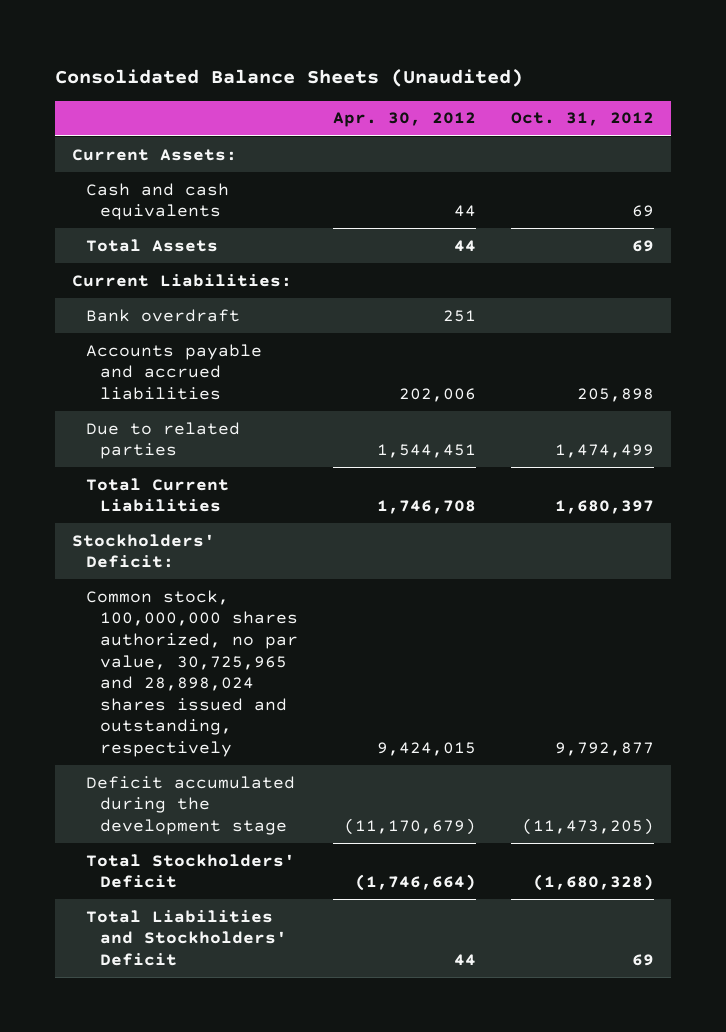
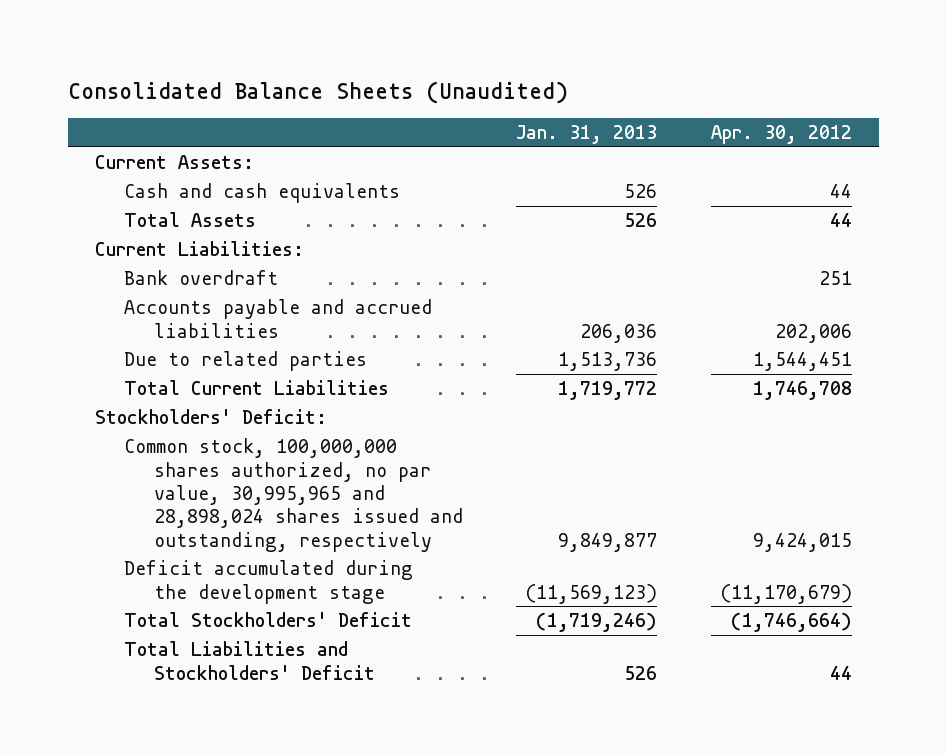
[510,112,654,127] Oct. 31, 2012 -> none
none -> [516,125,658,145] Jan. 31, 2013
[86,589,299,758] Common stock, 100,000,000 shares authorized, no par value, 30,725,965 and 28,898,024 shares issued and outstanding, respectively -> [124,438,463,552] Common stock, 100,000,000 shares authorized, no par value, 30,995,965 and 28,898,024 shares issued and outstanding, respectively

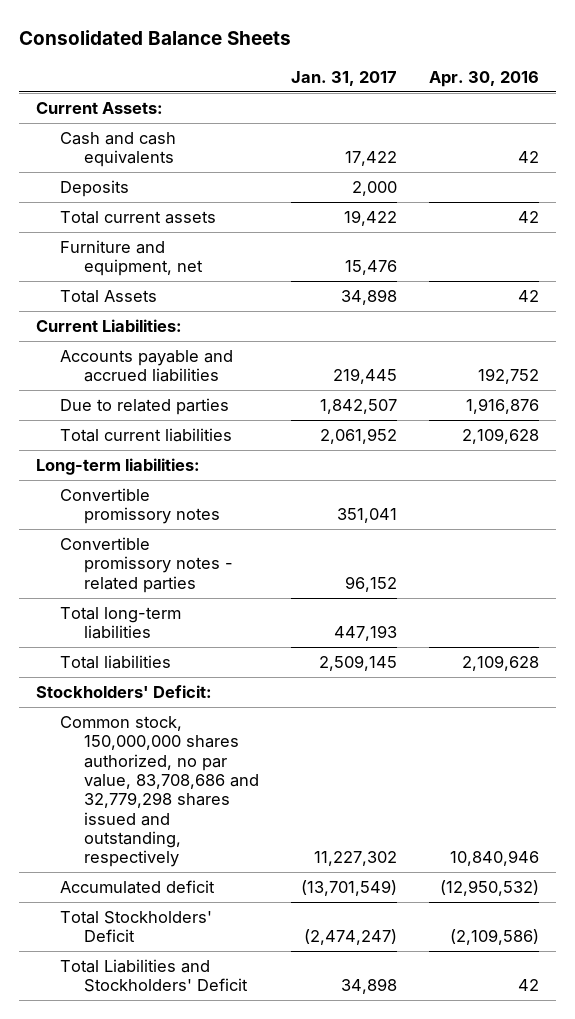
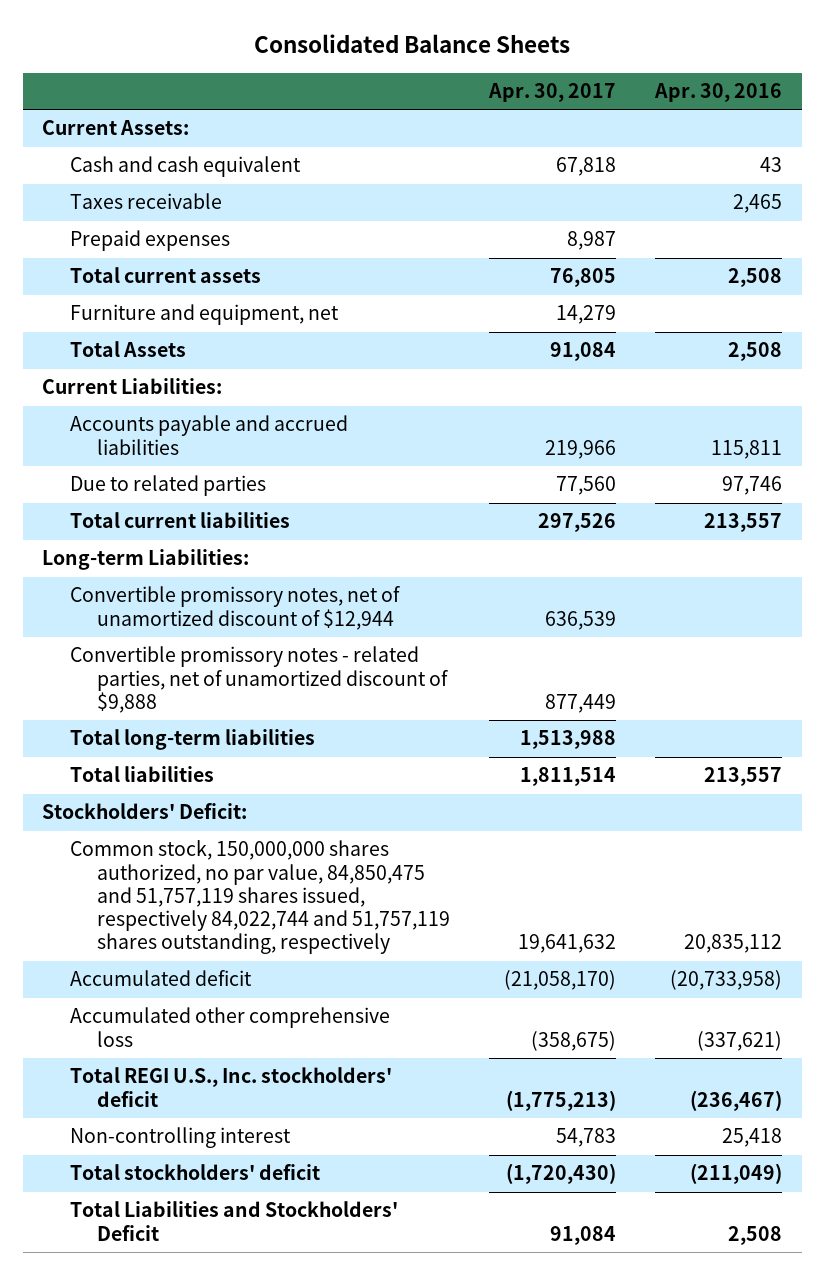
[291,70,398,86] Jan. 31, 2017 -> none
none -> [488,83,617,103] Apr. 30, 2017
[59,180,129,198] Deposits -> none
[59,132,176,168] Cash and cash equivalents -> [69,156,301,178] Cash and cash equivalent
[518,151,540,164] 42 -> [760,157,783,173] 43
none -> [69,193,222,210] Taxes receivable
none -> [69,230,230,252] Prepaid expenses
[518,211,540,224] 42 -> [728,268,783,288] 2,508
[518,290,540,303] 42 -> [728,342,783,362] 2,508
[478,368,540,385] 192,752 -> [711,439,783,459] 115,811
[466,398,540,415] 1,916,876 -> [722,476,783,496] 97,746
[462,428,540,445] 2,109,628 -> [704,513,783,533] 213,557
[35,458,200,476] Long-term liabilities: -> [42,549,250,571] Long-term Liabilities:
[59,488,220,525] Convertible promissory notes -> [69,586,400,630] Convertible promissory notes, net of unamortized discount of $12,944
[59,537,233,593] Convertible promissory notes - related parties -> [69,646,449,713] Convertible promissory notes - related parties, net of unamortized discount of $9,888
[462,655,540,672] 2,109,628 -> [704,767,783,787] 213,557
[59,716,259,868] Common stock, 150,000,000 shares authorized, no par value, 83,708,686 and 32,779,298 shares issued and outstanding, respectively -> [69,840,451,955] Common stock, 150,000,000 shares authorized, no par value, 84,850,475 and 51,757,119 shares issued, respectively 84,022,744 and 51,757,119 shares outstanding, respectively
[450,850,540,867] 10,840,946 -> [684,934,783,954] 20,835,112
[440,880,540,897] (12,950,532) -> [670,970,783,991] (20,733,958)
none -> [69,1007,390,1047] Accumulated other comprehensive loss
[59,911,212,943] Total Stockholders' Deficit -> [69,1067,392,1107] Total REGI U.S., Inc. stockholders' deficit
[450,929,540,946] (2,109,586) -> [690,1089,783,1111] (236,467)
none -> [69,1127,291,1149] Non-controlling interest
none -> [69,1164,320,1181] Total stockholders' deficit
[518,979,540,992] 42 -> [728,1225,783,1245] 2,508

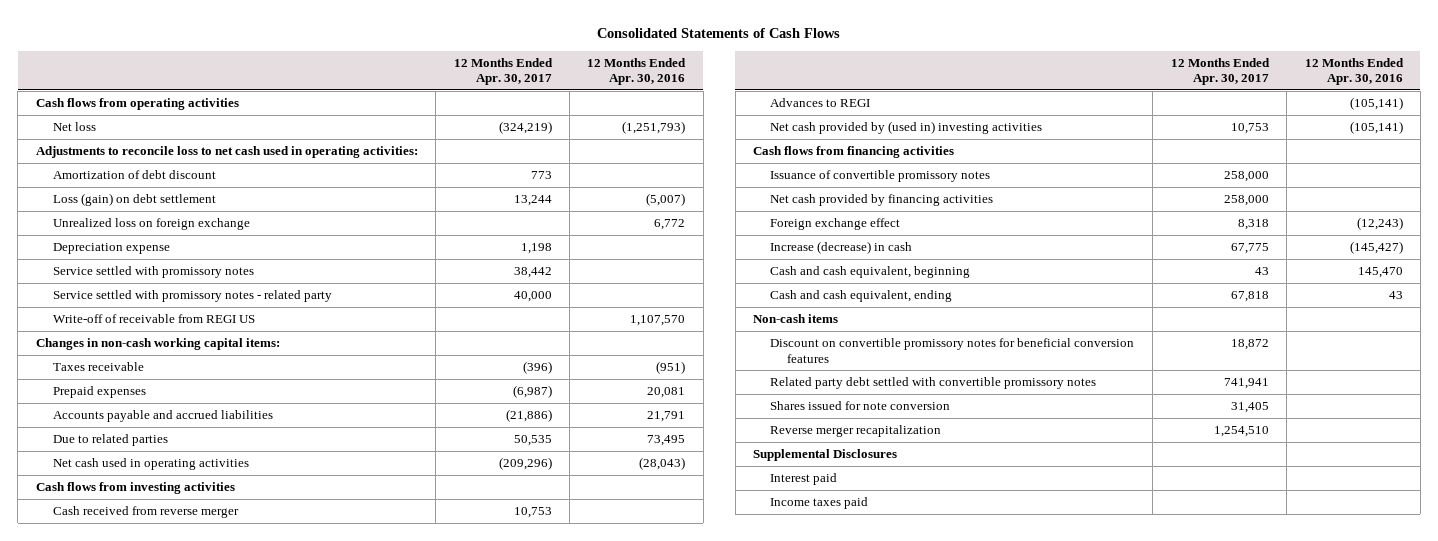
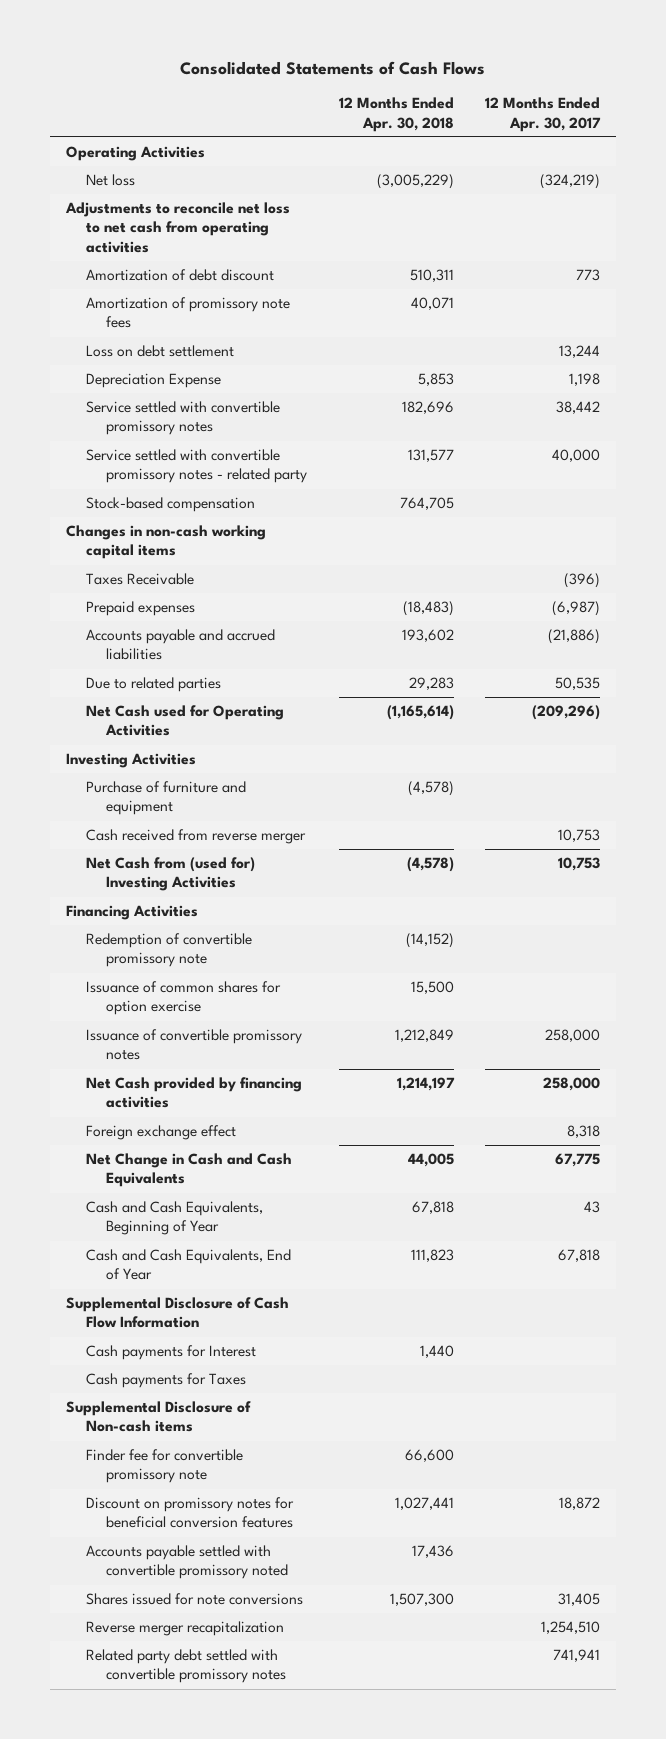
[587,57,687,86] 12 Months Ended Apr. 30, 2016 -> none
none -> [338,97,454,132] 12 Months Ended Apr. 30, 2018
[35,97,239,110] Cash flows from operating activities -> [65,146,205,162] Operating Activities
[35,145,418,158] Adjustments to reconcile loss to net cash used in operating activities: -> [64,202,290,253] Adjustments to reconcile net loss to net cash from operating activities
[52,217,250,230] Unrealized loss on foreign exchange -> none
[52,313,255,323] Write-off of receivable from REGI US -> none
none -> [85,297,290,329] Amortization of promissory note fees
[52,192,216,206] Loss (gain) on debt settlement -> [85,345,234,358] Loss on debt settlement
[52,242,170,254] Depreciation expense -> [85,373,221,389] Depreciation Expense
[52,265,254,278] Service settled with promissory notes -> [85,401,280,436] Service settled with convertible promissory notes
[52,289,332,302] Service settled with promissory notes - related party -> [85,449,308,484] Service settled with convertible promissory notes - related party
none -> [85,497,255,513] Stock-based compensation
[35,337,280,350] Changes in non-cash working capital items: -> [65,525,266,560] Changes in non-cash working capital items
[52,361,144,371] Taxes receivable -> [85,573,194,586] Taxes Receivable
[52,457,249,470] Net cash used in operating activities -> [85,705,284,737] Net Cash used for Operating Activities
[35,481,235,494] Cash flows from investing activities -> [65,753,196,769] Investing Activities
none -> [85,781,246,816] Purchase of furniture and equipment
[770,97,871,107] Advances to REGI -> none
[770,120,1043,134] Net cash provided by (used in) investing activities -> [85,857,255,892] Net Cash from (used for) Investing Activities
[753,145,955,158] Cash flows from financing activities -> [65,905,198,921] Financing Activities
none -> [85,933,252,968] Redemption of convertible promissory note
none -> [85,981,281,1016] Issuance of common shares for option exercise
[770,193,994,206] Net cash provided by financing activities -> [85,1077,302,1109] Net Cash provided by financing activities
[770,240,913,254] Increase (decrease) in cash -> [85,1153,292,1188] Net Change in Cash and Cash Equivalents
[770,265,971,278] Cash and cash equivalent, beginning -> [85,1201,263,1236] Cash and Cash Equivalents, Beginning of Year
[770,289,953,302] Cash and cash equivalent, ending -> [85,1249,291,1281] Cash and Cash Equivalents, End of Year
none -> [65,1297,289,1329] Supplemental Disclosure of Cash Flow Information
none -> [85,1345,256,1361] Cash payments for Interest
none -> [85,1373,246,1389] Cash payments for Taxes
[753,313,839,323] Non-cash items -> [65,1401,251,1433] Supplemental Disclosure of Non-cash items
none -> [85,1449,243,1484] Finder fee for convertible promissory note
[770,337,1135,363] Discount on convertible promissory notes for beneficial conversion features -> [85,1497,294,1529] Discount on promissory notes for beneficial conversion features
none -> [85,1545,289,1580] Accounts payable settled with convertible promissory noted
[770,400,951,410] Shares issued for note conversion -> [85,1593,303,1606] Shares issued for note conversions
[753,448,898,461] Supplemental Disclosures -> none
[770,472,838,485] Interest paid -> none
[770,496,869,509] Income taxes paid -> none
[770,376,1097,389] Related party debt settled with convertible promissory notes -> [85,1649,287,1684] Related party debt settled with convertible promissory notes

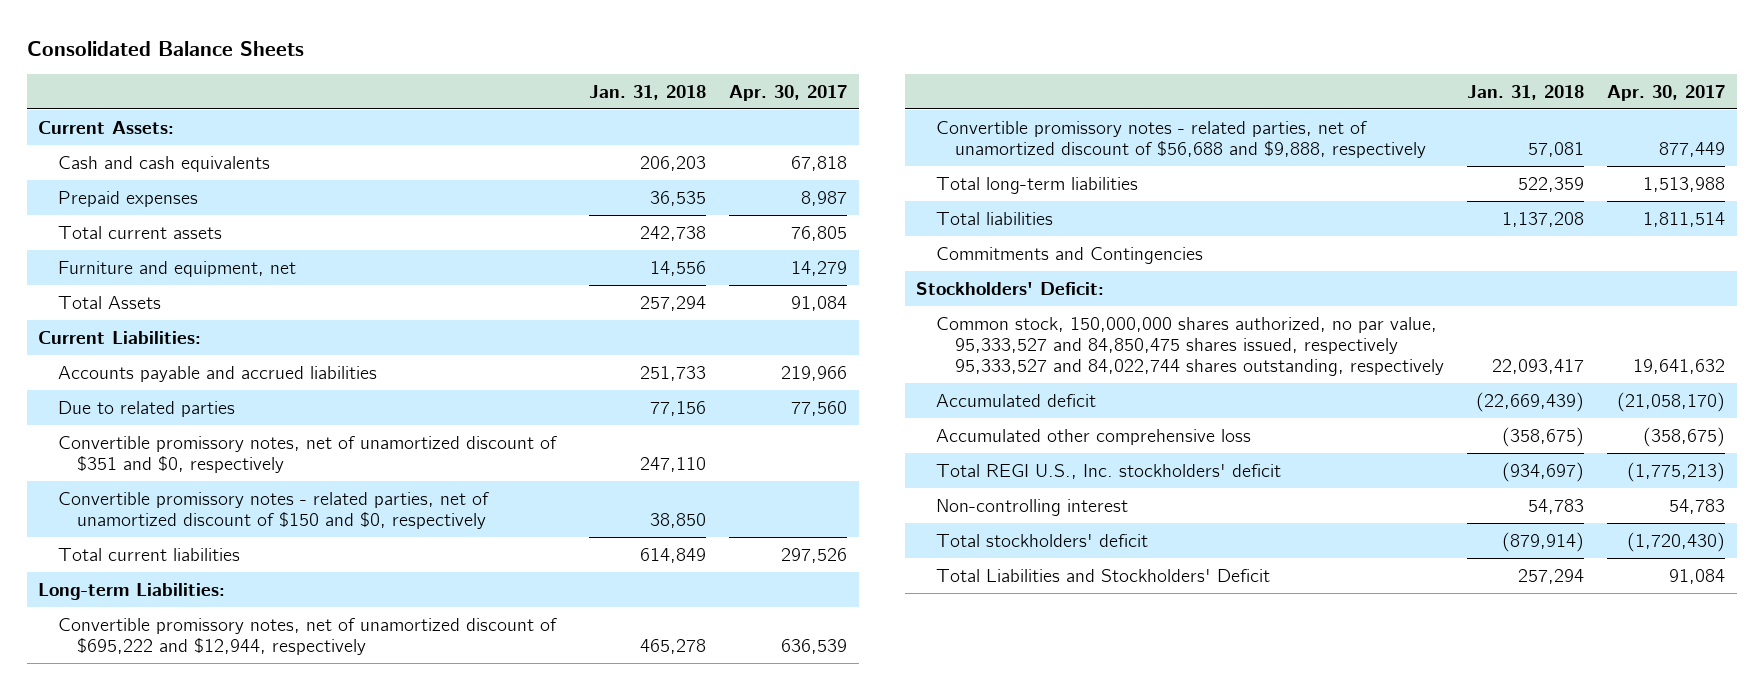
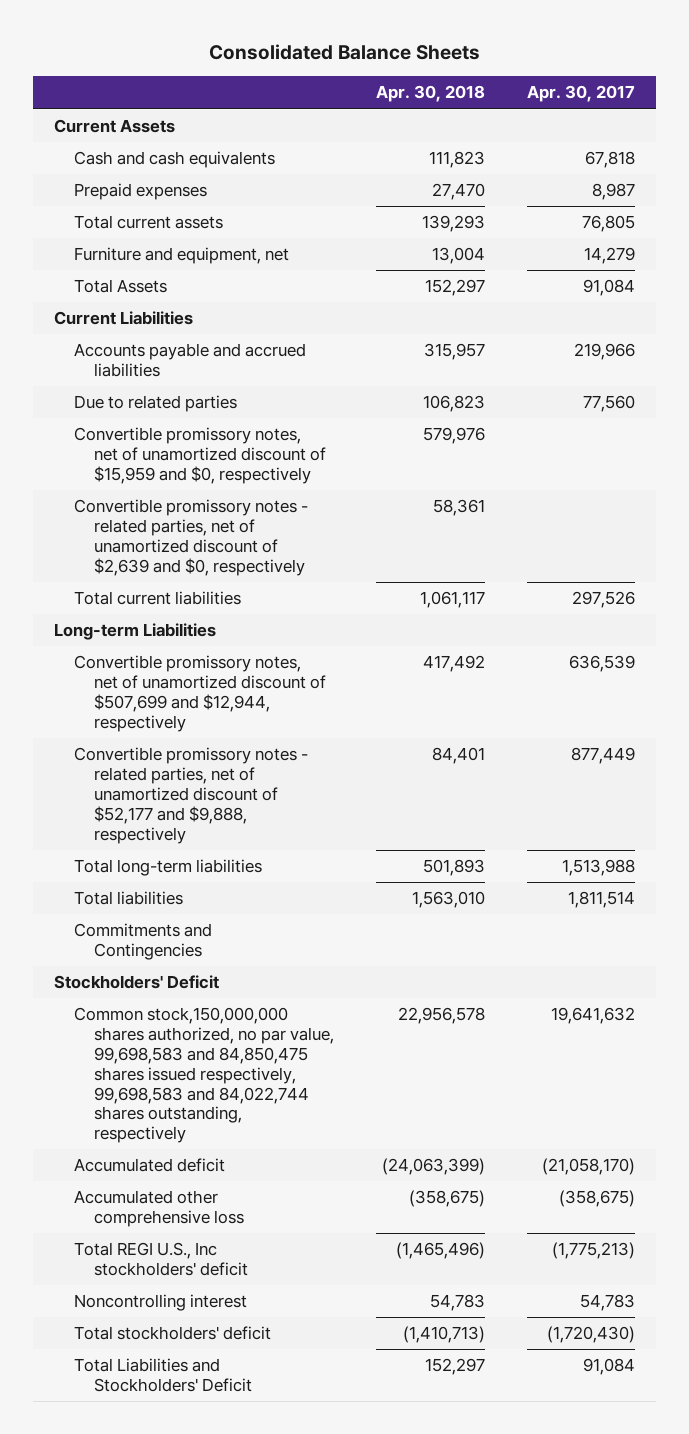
[589,84,707,100] Jan. 31, 2018 -> none
none -> [375,85,485,103] Apr. 30, 2018
[38,120,175,134] Current Assets: -> [54,119,176,134] Current Assets
[38,330,202,344] Current Liabilities: -> [54,311,194,326] Current Liabilities
[57,435,557,474] Convertible promissory notes, net of unamortized discount of $351 and $0, respectively -> [74,427,326,484] Convertible promissory notes, net of unamortized discount of $15,959 and $0, respectively
[57,491,489,530] Convertible promissory notes - related parties, net of unamortized discount of $150 and $0, respectively -> [74,499,309,576] Convertible promissory notes - related parties, net of unamortized discount of $2,639 and $0, respectively
[38,582,226,600] Long-term Liabilities: -> [54,623,217,641] Long-term Liabilities
[57,617,557,656] Convertible promissory notes, net of unamortized discount of $695,222 and $12,944, respectively -> [74,655,326,732] Convertible promissory notes, net of unamortized discount of $507,699 and $12,944, respectively
[935,120,1427,159] Convertible promissory notes - related parties, net of unamortized discount of $56,688 and $9,888, respectively -> [74,747,309,844] Convertible promissory notes - related parties, net of unamortized discount of $52,177 and $9,888, respectively
[916,281,1105,295] Stockholders' Deficit: -> [54,975,220,990] Stockholders' Deficit
[935,316,1445,377] Common stock, 150,000,000 shares authorized, no par value, 95,333,527 and 84,850,475 shares issued, respectively 95,333,527 and 84,022,744 shares outstanding, respectively -> [74,1007,334,1144] Common stock,150,000,000 shares authorized, no par value, 99,698,583 and 84,850,475 shares issued respectively, 99,698,583 and 84,022,744 shares outstanding, respectively
[935,463,1281,479] Total REGI U.S., Inc. stockholders' deficit -> [74,1242,248,1276] Total REGI U.S., Inc stockholders' deficit
[935,498,1128,516] Non-controlling interest -> [74,1294,248,1312] Noncontrolling interest

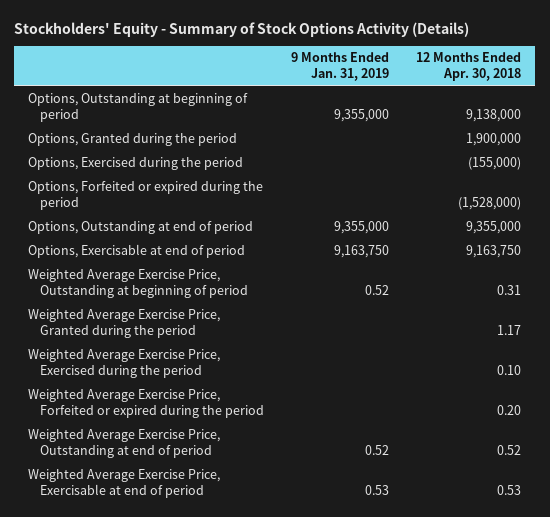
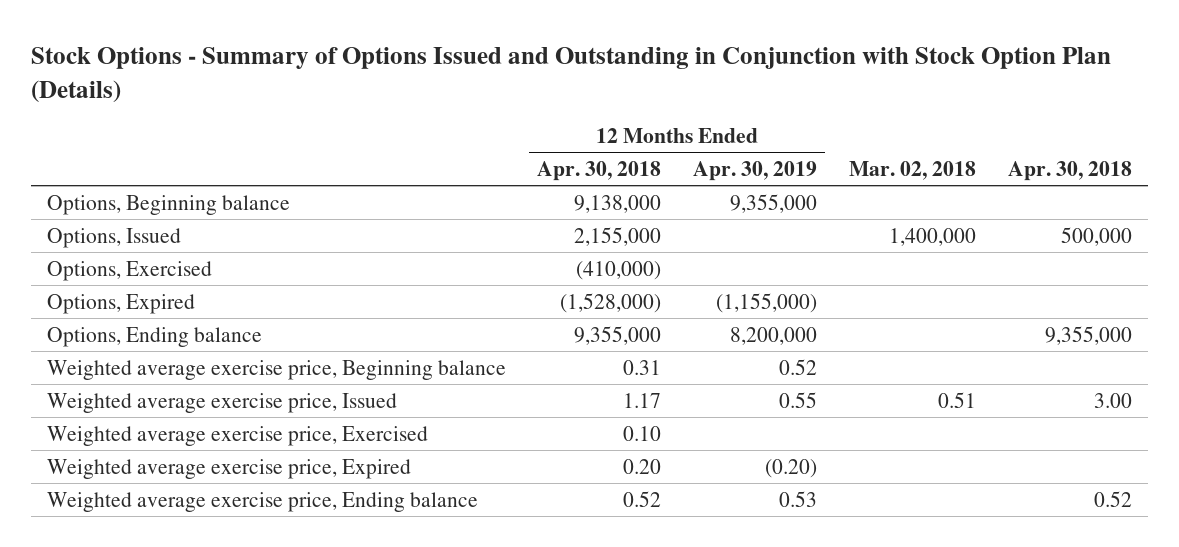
[14,21,470,37] Stockholders' Equity - Summary of Stock Options Activity (Details) -> [30,47,1111,103] Stock Options - Summary of Options Issued and Outstanding in Conjunction with Stock Option Plan (Details)
[291,52,390,82] 9 Months Ended Jan. 31, 2019 -> none
none -> [693,160,818,181] Apr. 30, 2019
none -> [849,160,977,180] Mar. 02, 2018
none -> [1008,160,1133,181] Apr. 30, 2018
[28,133,238,147] Options, Granted during the period -> none
[28,244,246,259] Options, Exercisable at end of period -> none
[28,469,221,499] Weighted Average Exercise Price, Exercisable at end of period -> none
[28,93,249,123] Options, Outstanding at beginning of period -> [46,194,290,215] Options, Beginning balance
none -> [46,227,181,248] Options, Issued
[28,157,244,171] Options, Exercised during the period -> [46,260,212,281] Options, Exercised
[468,157,522,171] (155,000) -> [576,260,662,280] (410,000)
[28,181,264,211] Options, Forfeited or expired during the period -> [46,293,195,314] Options, Expired
[28,221,254,235] Options, Outstanding at end of period -> [46,326,262,347] Options, Ending balance
[28,269,249,299] Weighted Average Exercise Price, Outstanding at beginning of period -> [46,359,506,380] Weighted average exercise price, Beginning balance
[28,309,221,339] Weighted Average Exercise Price, Granted during the period -> [46,392,397,413] Weighted average exercise price, Issued
[28,349,221,379] Weighted Average Exercise Price, Exercised during the period -> [46,425,428,446] Weighted average exercise price, Exercised
[28,389,265,419] Weighted Average Exercise Price, Forfeited or expired during the period -> [46,458,411,479] Weighted average exercise price, Expired
[28,429,221,459] Weighted Average Exercise Price, Outstanding at end of period -> [46,491,478,512] Weighted average exercise price, Ending balance

